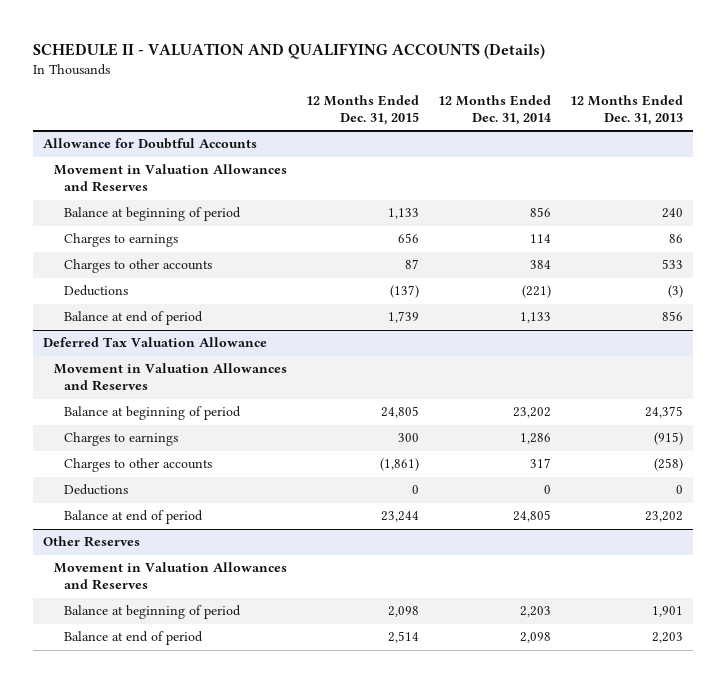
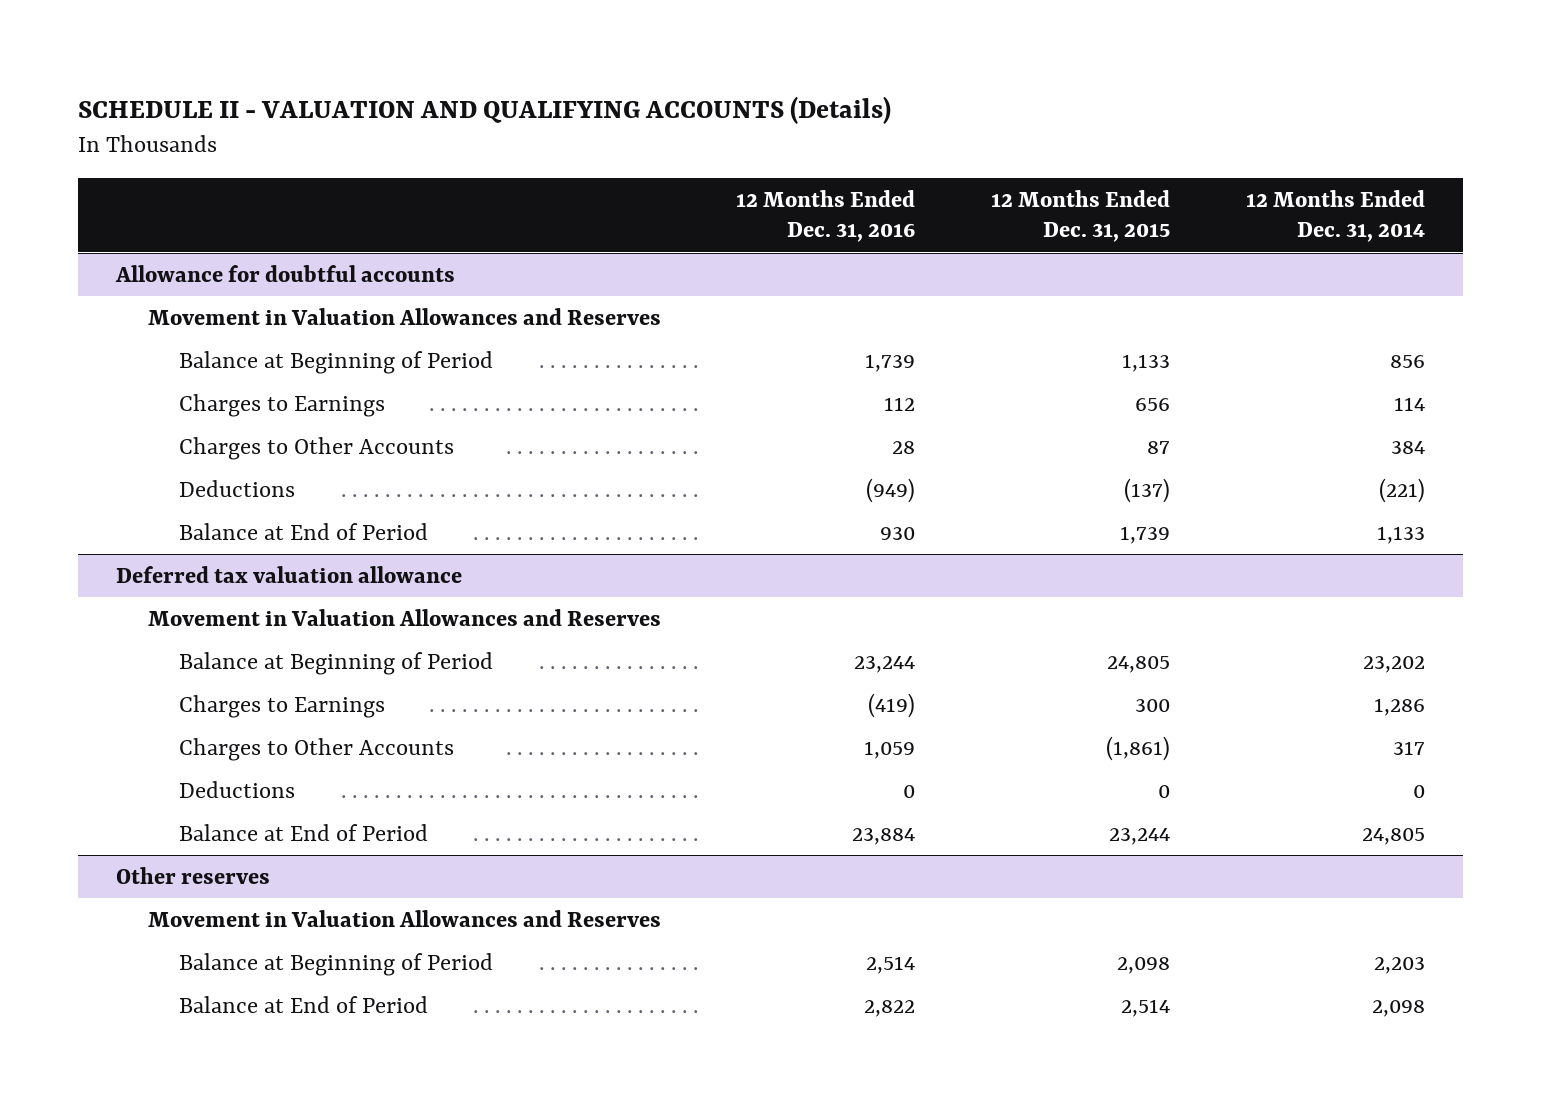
[570,95,684,126] 12 Months Ended Dec. 31, 2013 -> none
none -> [736,189,916,243] 12 Months Ended Dec. 31, 2016
[42,138,257,150] Allowance for Doubtful Accounts -> [114,264,455,282] Allowance for doubtful accounts
[64,207,242,222] Balance at beginning of period -> [179,350,494,374] Balance at Beginning of Period
[64,233,179,248] Charges to earnings -> [179,393,386,417] Charges to Earnings
[64,259,213,274] Charges to other accounts -> [179,436,455,460] Charges to Other Accounts
[64,311,204,326] Balance at end of period -> [179,522,429,540] Balance at End of Period
[42,337,267,348] Deferred Tax Valuation Allowance -> [115,565,462,583] Deferred tax valuation allowance
[64,406,242,421] Balance at beginning of period -> [179,651,494,675] Balance at Beginning of Period
[64,432,179,447] Charges to earnings -> [179,694,386,718] Charges to Earnings
[64,458,213,473] Charges to other accounts -> [179,737,455,761] Charges to Other Accounts
[64,510,204,525] Balance at end of period -> [179,823,429,841] Balance at End of Period
[42,536,140,548] Other Reserves -> [115,866,270,884] Other reserves
[64,605,242,620] Balance at beginning of period -> [179,952,494,976] Balance at Beginning of Period
[64,631,204,646] Balance at end of period -> [179,995,429,1013] Balance at End of Period

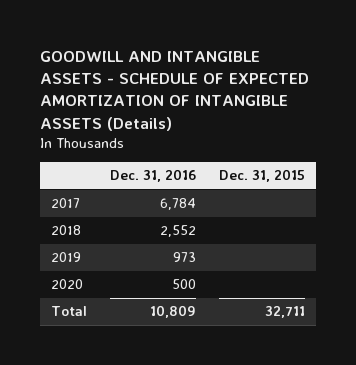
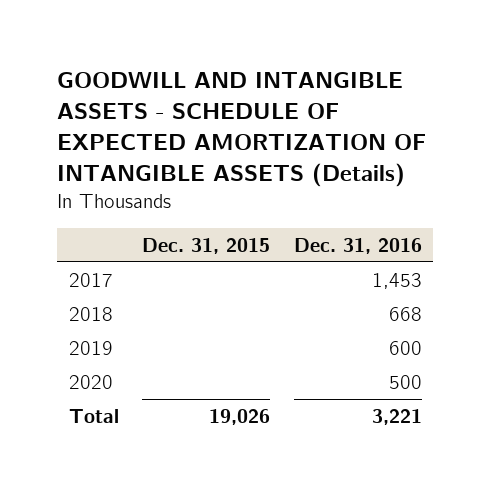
[160,198,197,211] 6,784 -> [371,272,422,289] 1,453
[160,225,197,238] 2,552 -> [388,306,422,321] 668
[173,252,197,263] 973 -> [388,340,422,355] 600
[150,305,197,319] 10,809 -> [371,408,422,425] 3,221
[264,306,305,319] 32,711 -> [209,408,271,425] 19,026

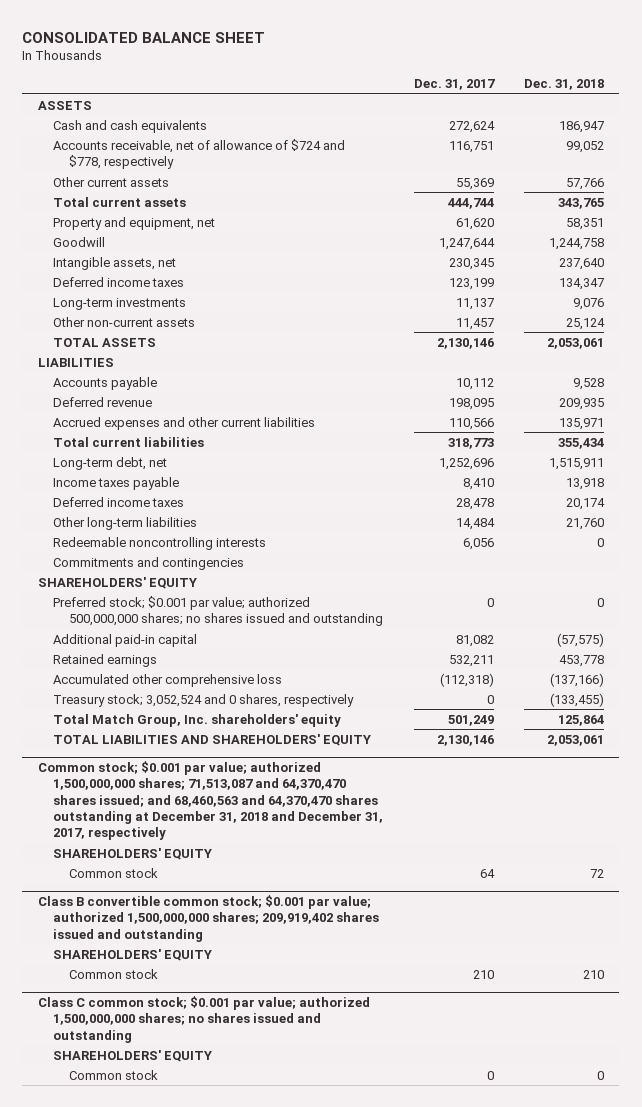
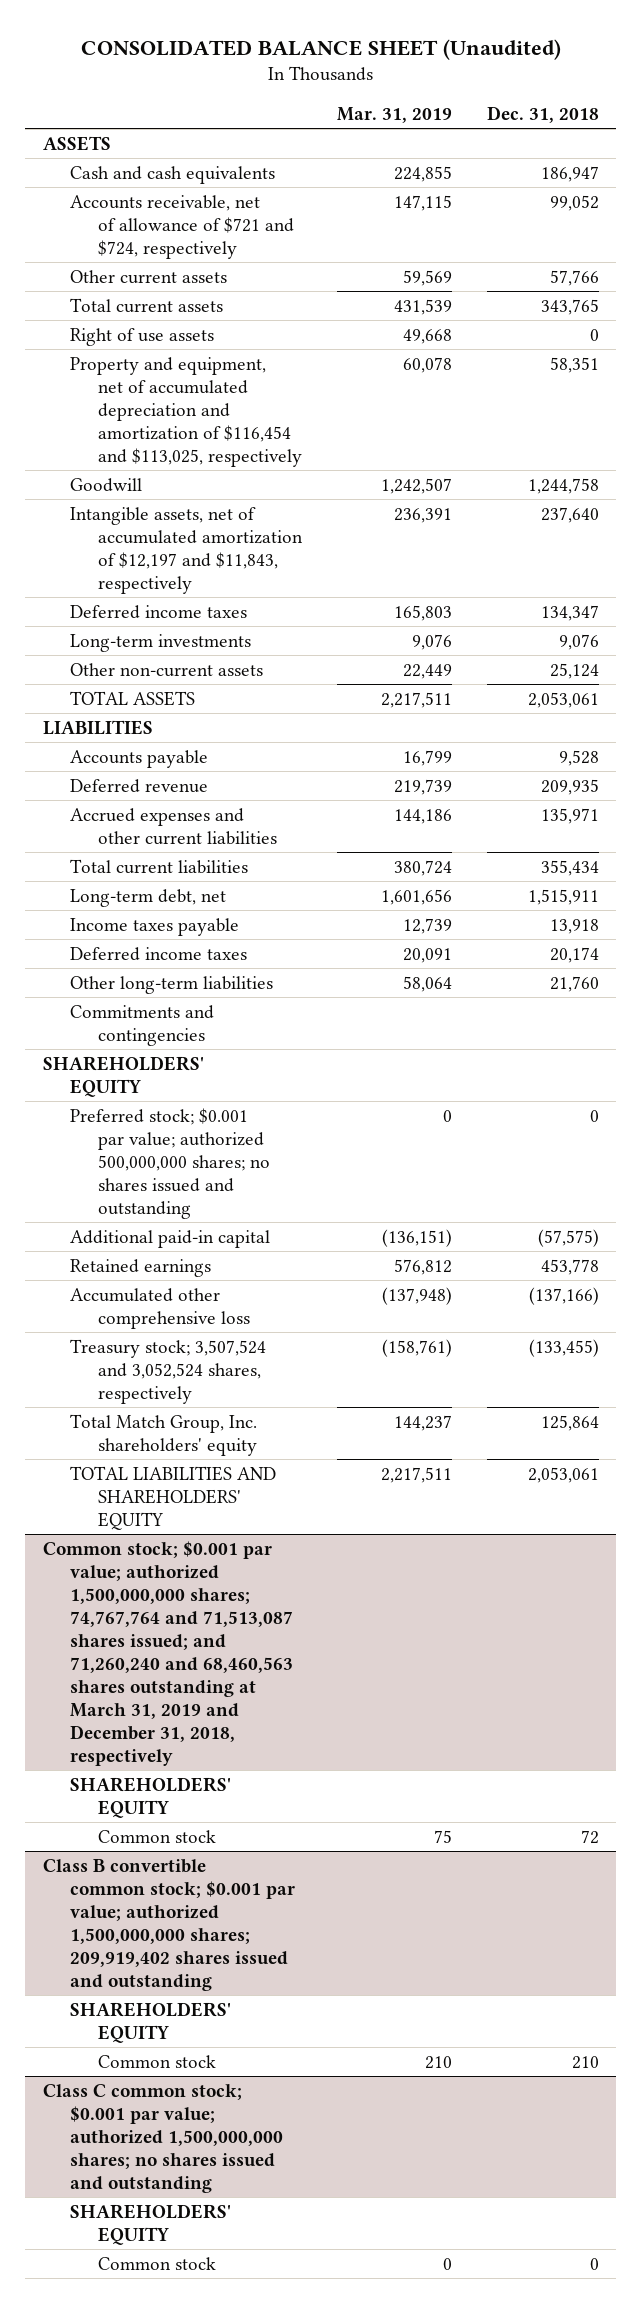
[22,31,266,43] CONSOLIDATED BALANCE SHEET -> [80,38,561,60] CONSOLIDATED BALANCE SHEET (Unaudited)
[413,79,495,91] Dec. 31, 2017 -> none
none -> [336,107,452,124] Mar. 31, 2019
[53,138,346,170] Accounts receivable, net of allowance of $724 and $778, respectively -> [70,194,294,259] Accounts receivable, net of allowance of $721 and $724, respectively
none -> [70,327,215,346] Right of use assets
[53,216,216,230] Property and equipment, net -> [70,356,302,467] Property and equipment, net of accumulated depreciation and amortization of $116,454 and $113,025, respectively
[53,256,177,270] Intangible assets, net -> [70,506,303,594] Intangible assets, net of accumulated amortization of $12,197 and $11,843, respectively
[53,536,267,550] Redeemable noncontrolling interests -> none
[53,693,355,707] Treasury stock; 3,052,524 and 0 shares, respectively -> [70,1338,267,1404] Treasury stock; 3,507,524 and 3,052,524 shares, respectively
[37,760,384,841] Common stock; $0.001 par value; authorized 1,500,000,000 shares; 71,513,087 and 64,370,470 shares issued; and 68,460,563 and 64,370,470 shares outstanding at December 31, 2018 and December 31, 2017, respectively -> [42,1540,294,1766] Common stock; $0.001 par value; authorized 1,500,000,000 shares; 74,767,764 and 71,513,087 shares issued; and 71,260,240 and 68,460,563 shares outstanding at March 31, 2019 and December 31, 2018, respectively

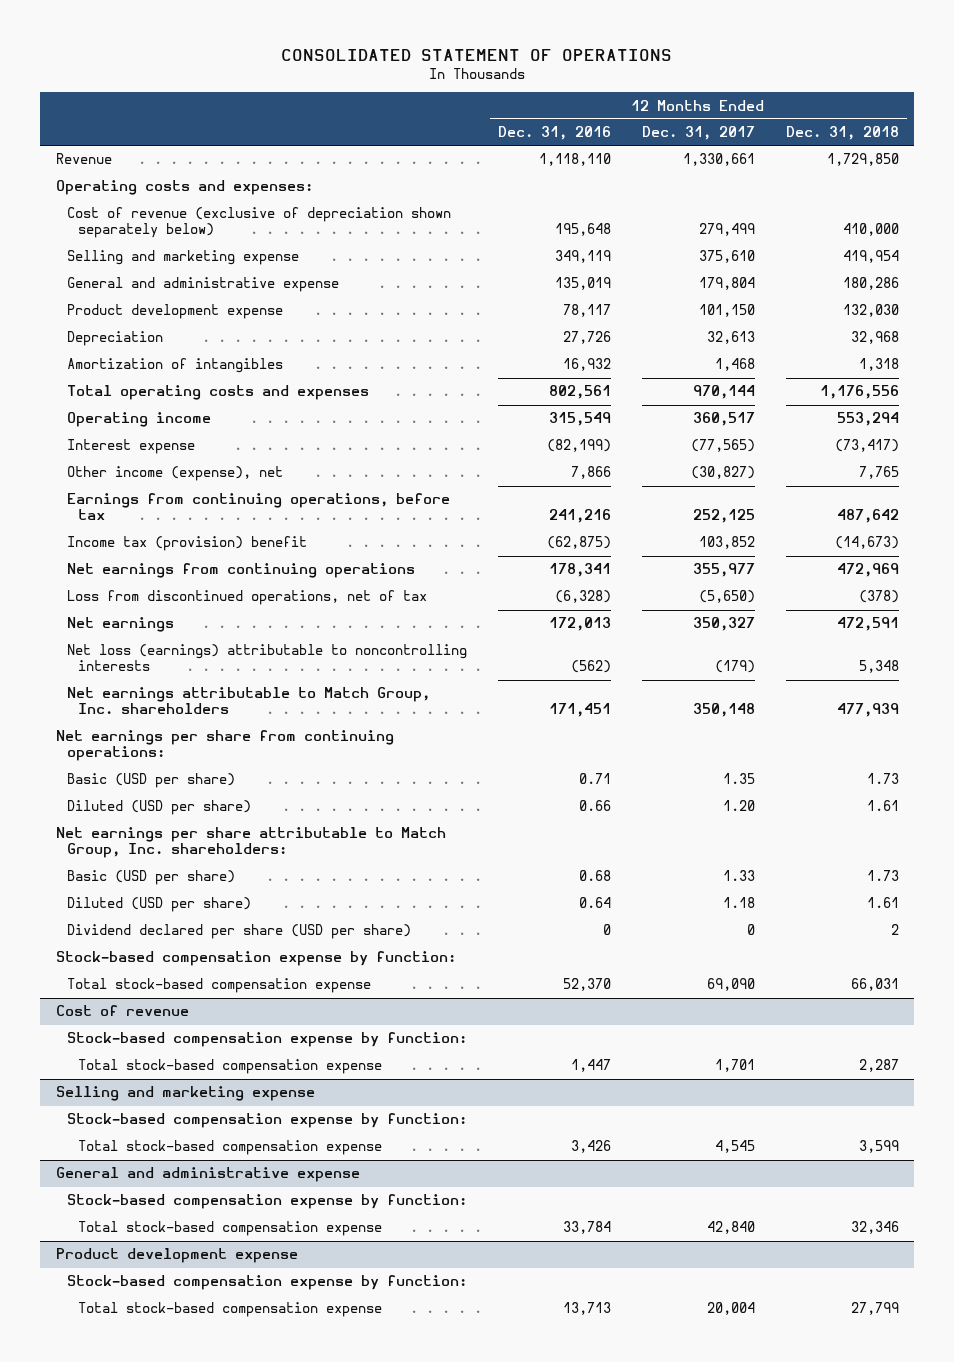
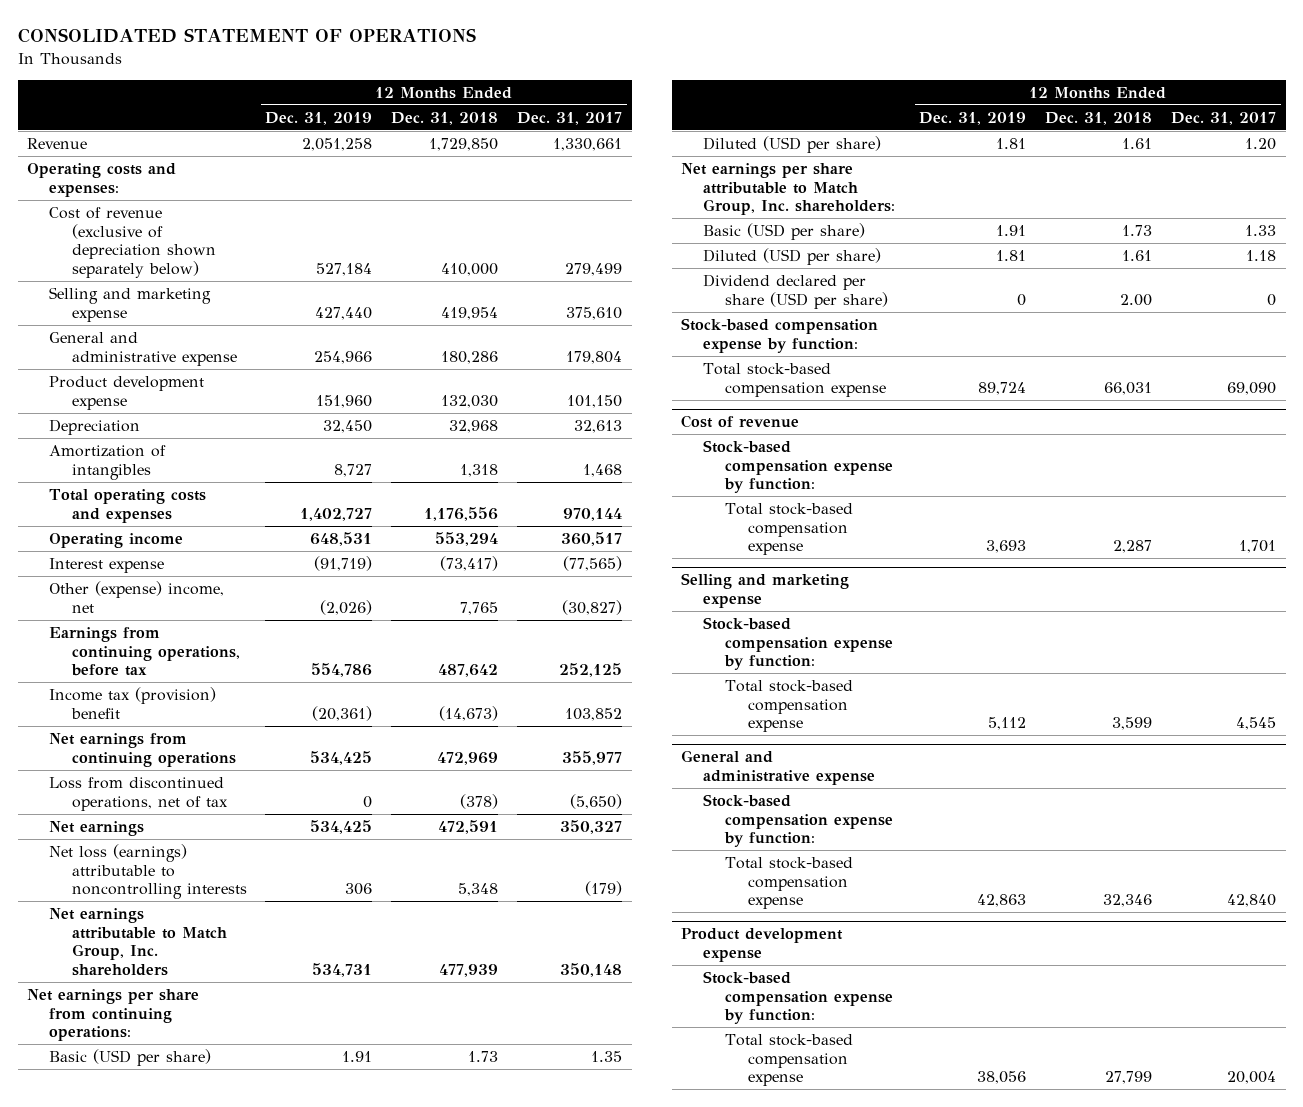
[497,126,611,141] Dec. 31, 2016 -> none
none -> [265,111,373,125] Dec. 31, 2019
[66,466,283,482] Other income (expense), net -> [49,580,225,613] Other (expense) income, net
[890,924,899,936] 2 -> [1120,293,1153,306] 2.00

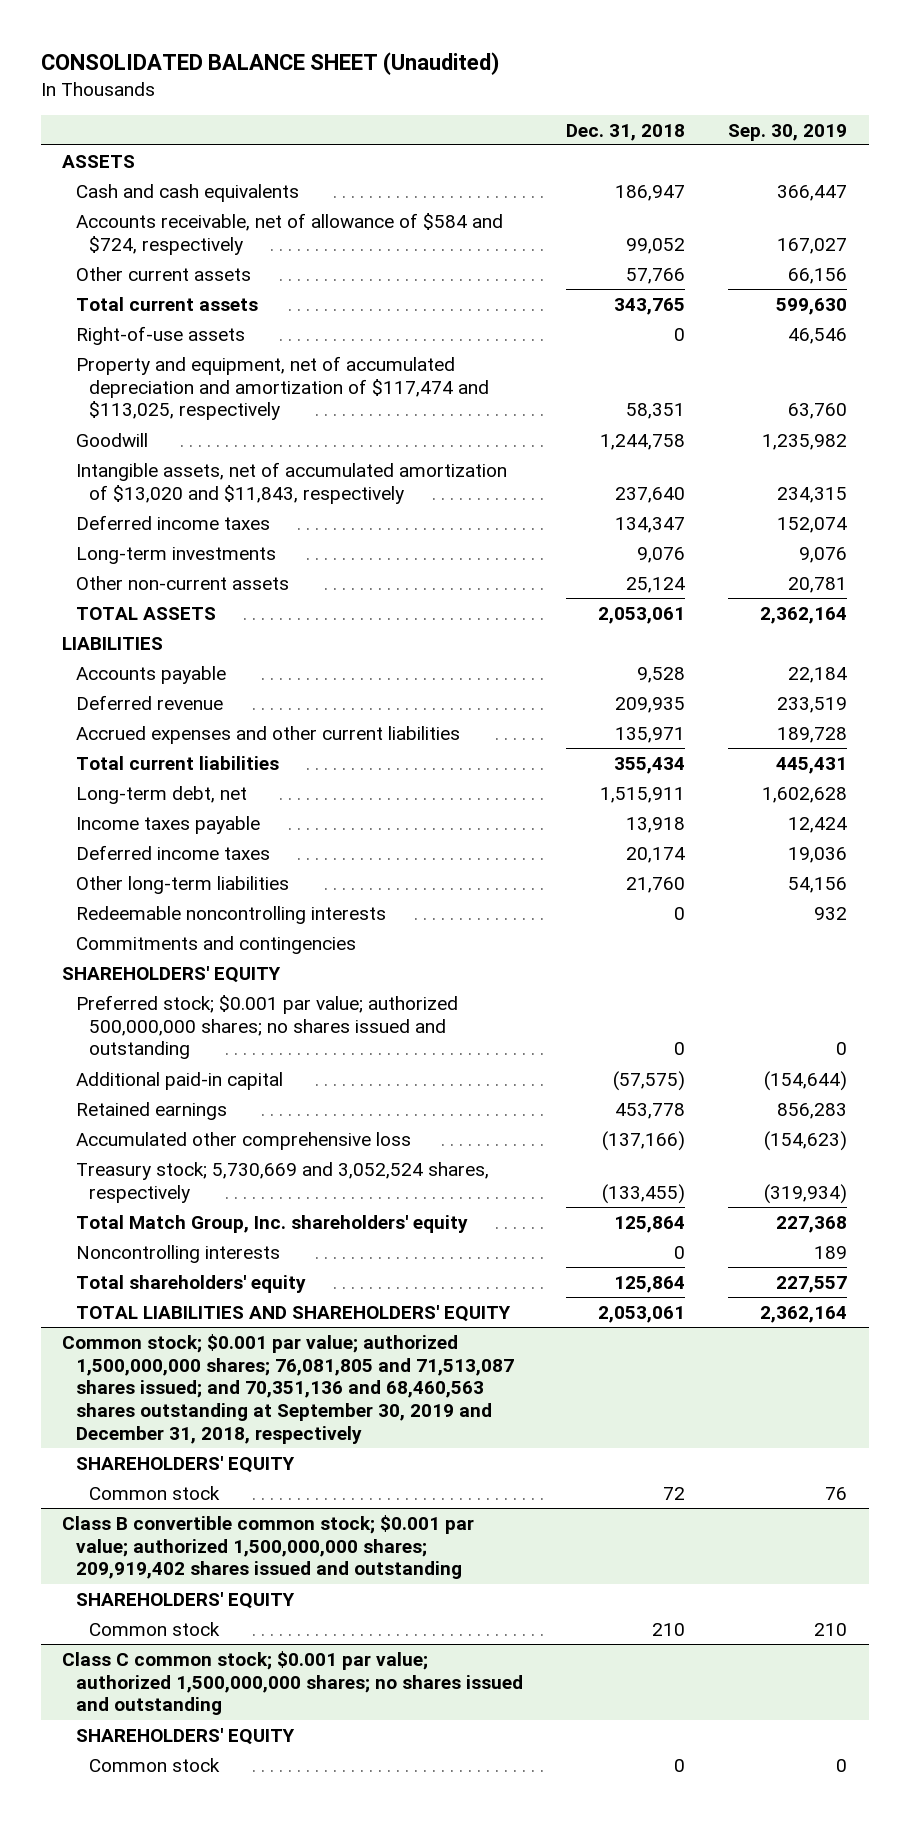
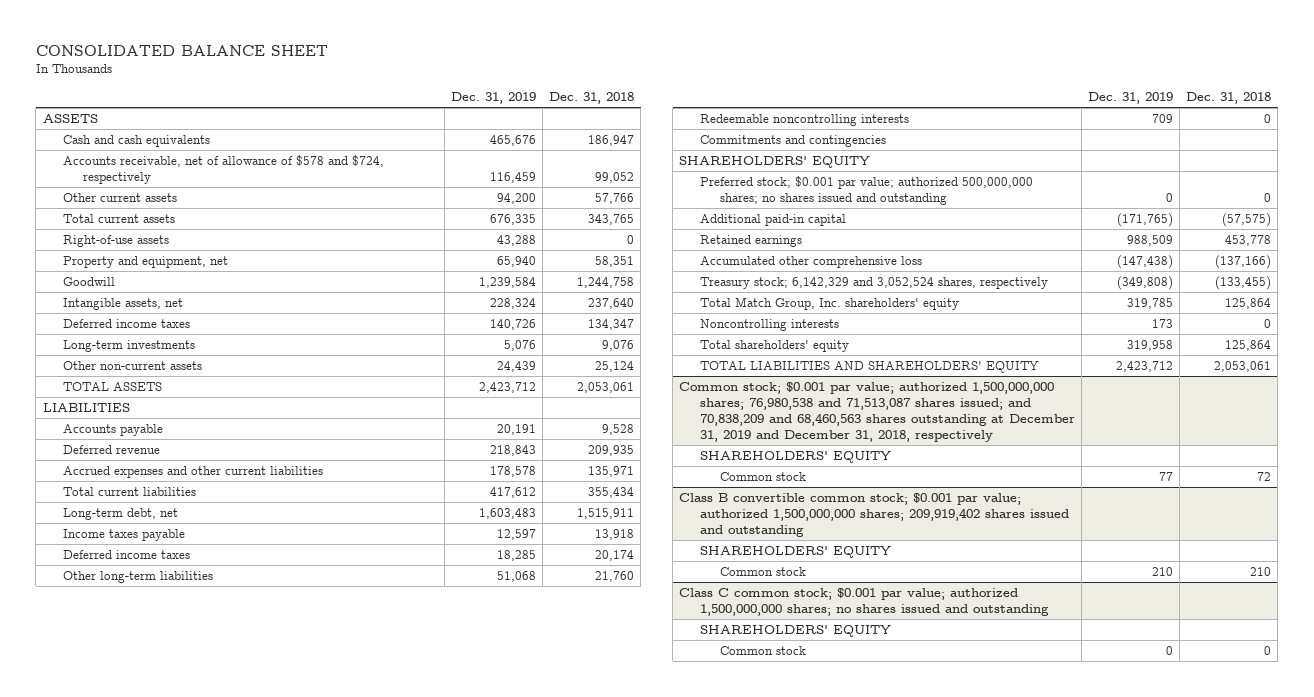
[40,52,499,76] CONSOLIDATED BALANCE SHEET (Unaudited) -> [35,44,328,56] CONSOLIDATED BALANCE SHEET
[728,123,848,141] Sep. 30, 2019 -> none
none -> [451,91,537,104] Dec. 31, 2019
[75,212,503,255] Accounts receivable, net of allowance of $584 and $724, respectively -> [62,155,384,184] Accounts receivable, net of allowance of $578 and $724, respectively
[75,355,490,421] Property and equipment, net of accumulated depreciation and amortization of $117,474 and $113,025, respectively -> [62,256,228,269] Property and equipment, net
[75,461,507,504] Intangible assets, net of accumulated amortization of $13,020 and $11,843, respectively -> [62,298,183,311] Intangible assets, net
[75,1161,489,1203] Treasury stock; 5,730,669 and 3,052,524 shares, respectively -> [699,277,1048,290] Treasury stock; 6,142,329 and 3,052,524 shares, respectively
[62,1333,514,1445] Common stock; $0.001 par value; authorized 1,500,000,000 shares; 76,081,805 and 71,513,087 shares issued; and 70,351,136 and 68,460,563 shares outstanding at September 30, 2019 and December 31, 2018, respectively -> [679,382,1075,442] Common stock; $0.001 par value; authorized 1,500,000,000 shares; 76,980,538 and 71,513,087 shares issued; and 70,838,209 and 68,460,563 shares outstanding at December 31, 2019 and December 31, 2018, respectively

